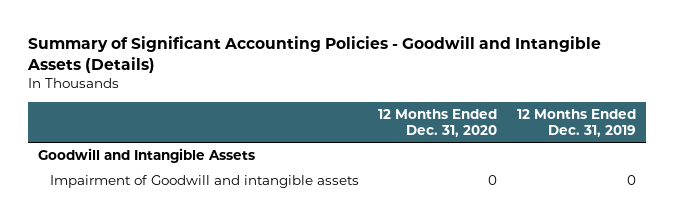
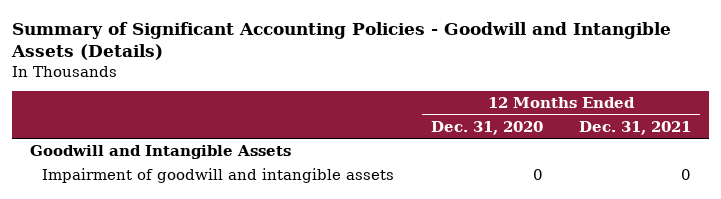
[517,108,637,137] 12 Months Ended Dec. 31, 2019 -> none
none -> [578,120,691,135] Dec. 31, 2021
[49,175,359,189] Impairment of Goodwill and intangible assets -> [42,168,395,184] Impairment of goodwill and intangible assets

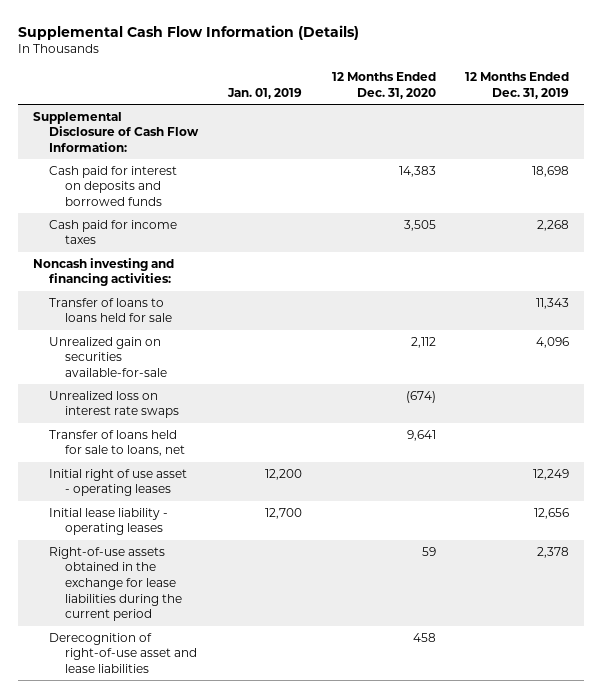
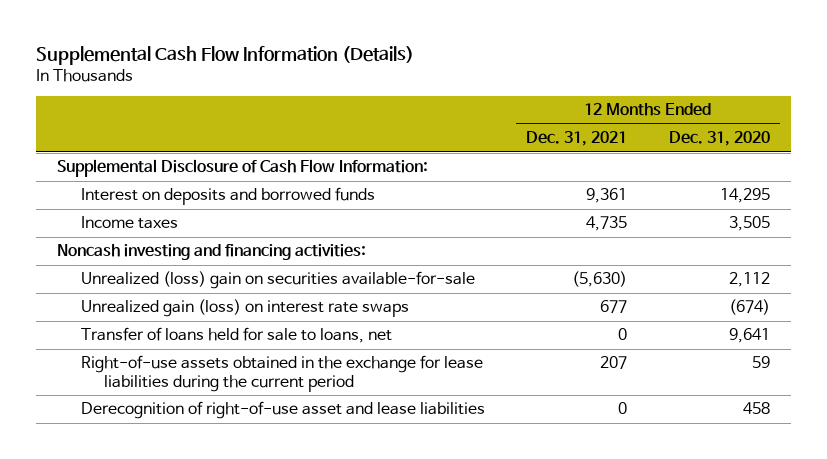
[226,87,302,99] Jan. 01, 2019 -> none
[465,72,570,99] 12 Months Ended Dec. 31, 2019 -> none
none -> [526,131,628,147] Dec. 31, 2021
[48,165,177,207] Cash paid for interest on deposits and borrowed funds -> [80,187,375,206] Interest on deposits and borrowed funds
[398,165,436,177] 14,383 -> [719,188,770,204] 14,295
[48,219,177,245] Cash paid for income taxes -> [80,216,178,230] Income taxes
[48,297,173,323] Transfer of loans to loans held for sale -> none
[48,336,168,378] Unrealized gain on securities available-for-sale -> [80,271,475,290] Unrealized (loss) gain on securities available-for-sale
[48,390,180,419] Unrealized loss on interest rate swaps -> [80,299,409,318] Unrealized gain (loss) on interest rate swaps
[48,468,187,497] Initial right of use asset - operating leases -> none
[48,507,168,536] Initial lease liability - operating leases -> none

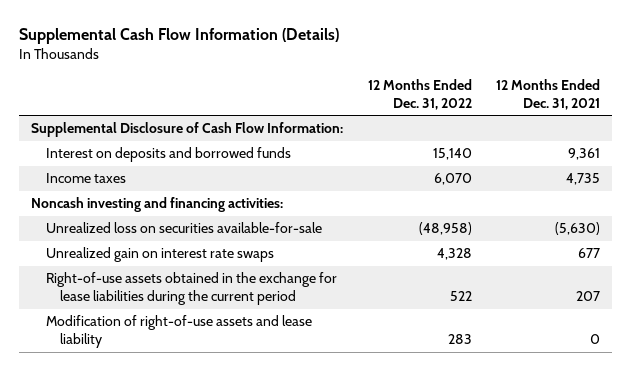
[668,131,770,147] Dec. 31, 2020 -> none
none -> [367,78,472,110] 12 Months Ended Dec. 31, 2022
[80,327,392,344] Transfer of loans held for sale to loans, net -> none
[80,271,475,290] Unrealized (loss) gain on securities available-for-sale -> [45,222,322,234] Unrealized loss on securities available-for-sale
[80,299,409,318] Unrealized gain (loss) on interest rate swaps -> [45,247,274,263] Unrealized gain on interest rate swaps
[80,401,485,420] Derecognition of right-of-use asset and lease liabilities -> [45,315,312,348] Modification of right-of-use assets and lease liability

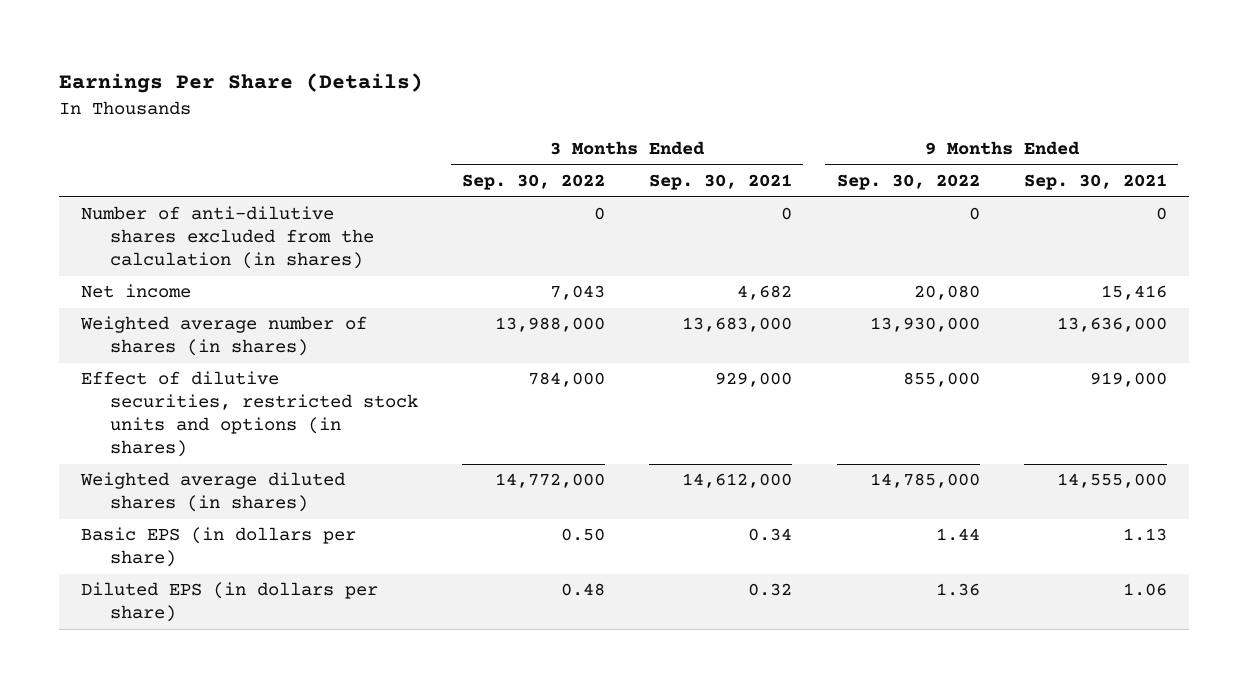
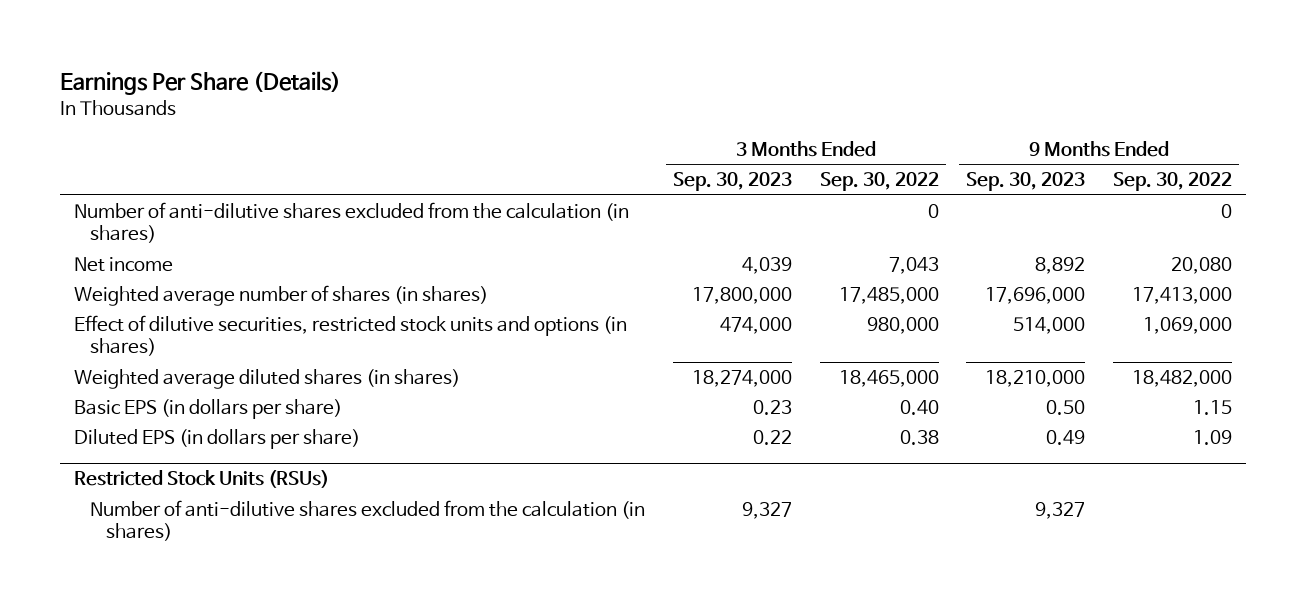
[649,174,793,191] Sep. 30, 2021 -> none
[1023,174,1167,191] Sep. 30, 2021 -> none
none -> [672,172,792,192] Sep. 30, 2023
none -> [966,172,1086,192] Sep. 30, 2023
[495,317,606,333] 13,988,000 -> [838,287,939,305] 17,485,000
[869,317,980,333] 13,930,000 -> [1132,287,1233,305] 17,413,000
[528,372,606,388] 784,000 -> [866,317,939,335] 980,000
[902,372,980,388] 855,000 -> [1143,317,1233,335] 1,069,000
[495,473,606,489] 14,772,000 -> [838,370,939,388] 18,465,000
[869,473,980,489] 14,785,000 -> [1132,370,1233,388] 18,482,000
[561,528,606,542] 0.50 -> [899,400,939,416] 0.40
[935,528,980,542] 1.44 -> [1193,400,1233,416] 1.15
[561,583,606,597] 0.48 -> [899,430,939,446] 0.38
[935,583,980,597] 1.36 -> [1193,430,1233,446] 1.09
none -> [73,470,329,489] Restricted Stock Units (RSUs)
none -> [89,500,645,542] Number of anti-dilutive shares excluded from the calculation (in shares)

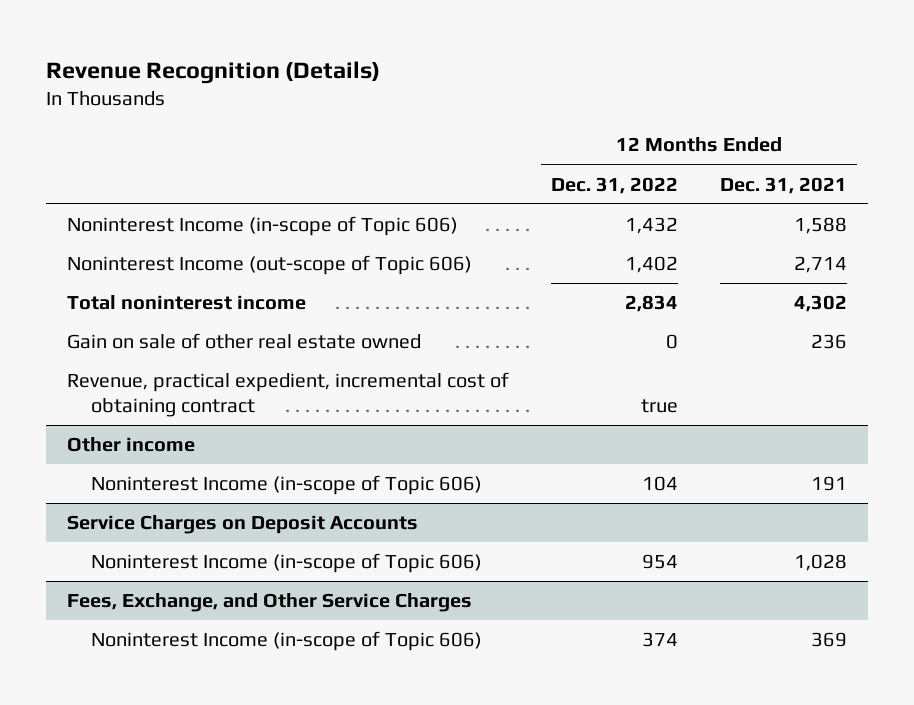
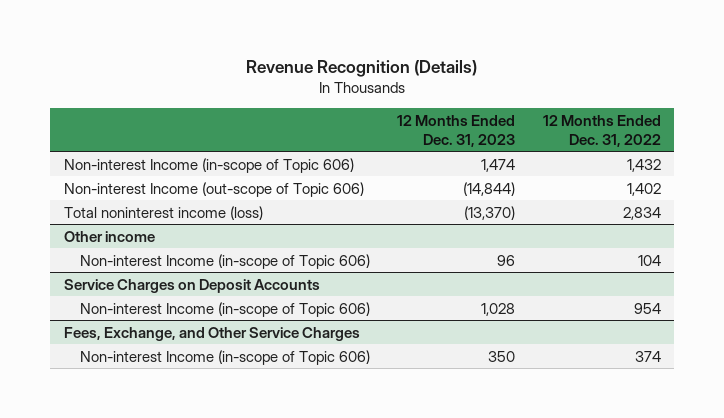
[719,176,847,194] Dec. 31, 2021 -> none
none -> [397,114,516,147] 12 Months Ended Dec. 31, 2023
[67,333,422,350] Gain on sale of other real estate owned -> none
[67,372,510,417] Revenue, practical expedient, incremental cost of obtaining contract -> none
[67,216,459,237] Noninterest Income (in-scope of Topic 606) -> [63,157,354,173] Non-interest Income (in-scope of Topic 606)
[67,255,473,276] Noninterest Income (out-scope of Topic 606) -> [63,181,364,197] Non-interest Income (out-scope of Topic 606)
[67,295,307,311] Total noninterest income -> [63,205,263,220] Total noninterest income (loss)
[91,475,483,496] Noninterest Income (in-scope of Topic 606) -> [80,253,371,269] Non-interest Income (in-scope of Topic 606)
[91,553,483,574] Noninterest Income (in-scope of Topic 606) -> [80,301,371,317] Non-interest Income (in-scope of Topic 606)
[91,631,483,652] Noninterest Income (in-scope of Topic 606) -> [80,349,371,365] Non-interest Income (in-scope of Topic 606)

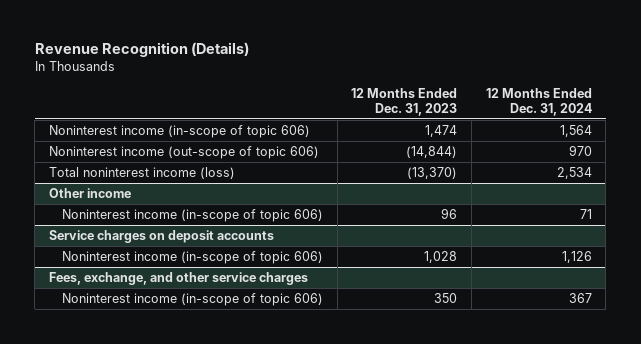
[542,114,661,147] 12 Months Ended Dec. 31, 2022 -> none
none -> [485,88,592,116] 12 Months Ended Dec. 31, 2024
[63,157,354,173] Non-interest Income (in-scope of Topic 606) -> [48,125,310,139] Noninterest income (in-scope of topic 606)
[63,181,364,197] Non-interest Income (out-scope of Topic 606) -> [48,146,319,160] Noninterest income (out-scope of topic 606)
[80,253,371,269] Non-interest Income (in-scope of Topic 606) -> [62,209,324,223] Noninterest income (in-scope of topic 606)
[63,278,320,293] Service Charges on Deposit Accounts -> [48,230,274,244] Service charges on deposit accounts
[80,301,371,317] Non-interest Income (in-scope of Topic 606) -> [62,251,324,265] Noninterest income (in-scope of topic 606)
[63,326,360,341] Fees, Exchange, and Other Service Charges -> [48,272,308,286] Fees, exchange, and other service charges
[80,349,371,365] Non-interest Income (in-scope of Topic 606) -> [62,293,324,307] Noninterest income (in-scope of topic 606)

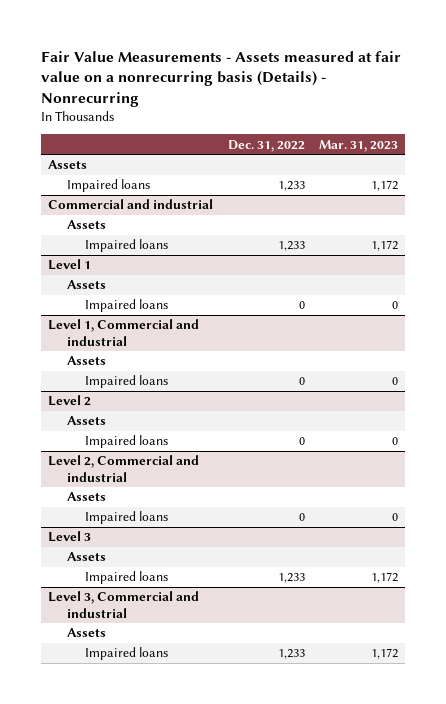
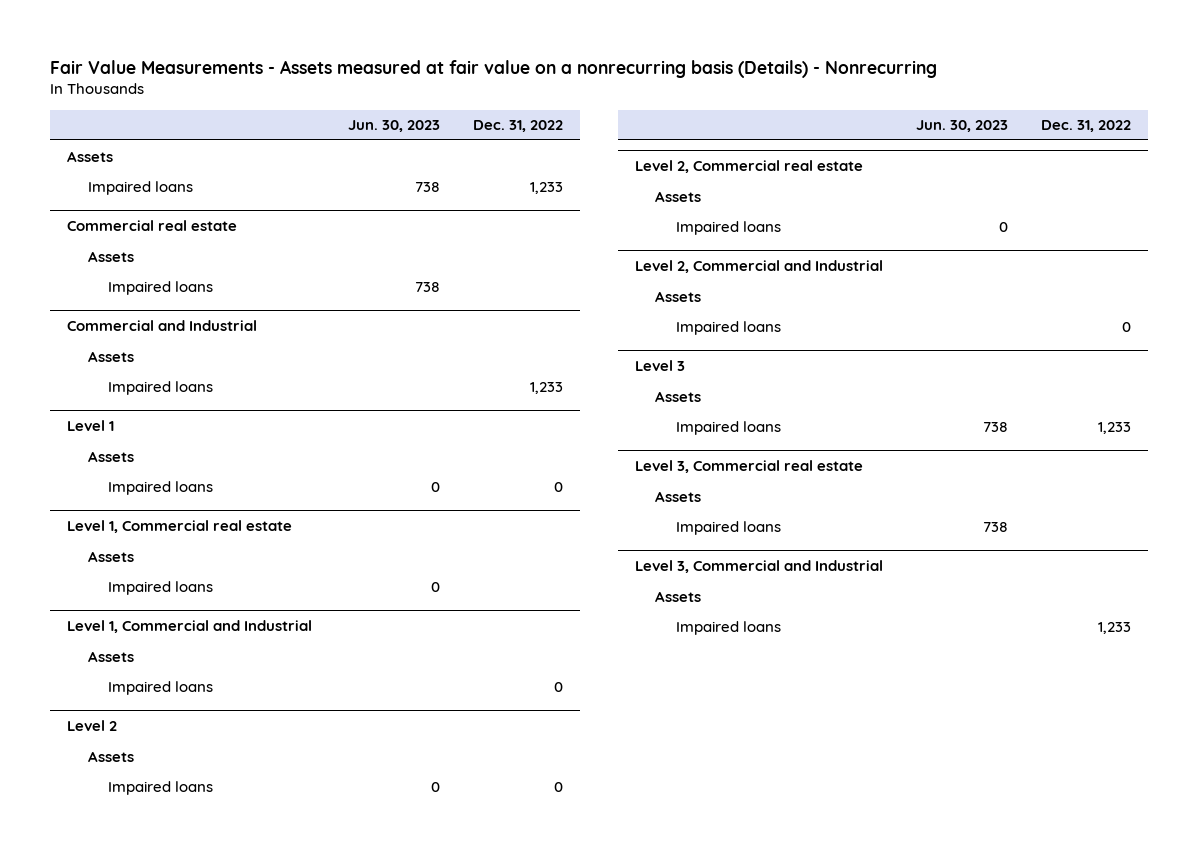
[319,139,399,152] Mar. 31, 2023 -> none
none -> [348,120,441,133] Jun. 30, 2023
[48,199,214,210] Commercial and industrial -> [66,219,237,231] Commercial real estate
none -> [108,280,214,295] Impaired loans
none -> [66,319,257,331] Commercial and Industrial
none -> [87,350,134,362] Assets
[48,319,200,346] Level 1, Commercial and industrial -> none
none -> [66,519,292,533] Level 1, Commercial real estate
none -> [108,580,214,595] Impaired loans
none -> [66,619,312,633] Level 1, Commercial and Industrial
none -> [87,650,134,662] Assets
[48,455,200,482] Level 2, Commercial and industrial -> none
none -> [634,159,863,173] Level 2, Commercial real estate
none -> [675,220,781,235] Impaired loans
none -> [634,259,883,273] Level 2, Commercial and Industrial
none -> [655,290,702,302] Assets
[48,591,200,618] Level 3, Commercial and industrial -> none
none -> [634,459,863,473] Level 3, Commercial real estate
none -> [675,520,781,535] Impaired loans
none -> [634,559,883,573] Level 3, Commercial and Industrial
none -> [655,590,702,602] Assets

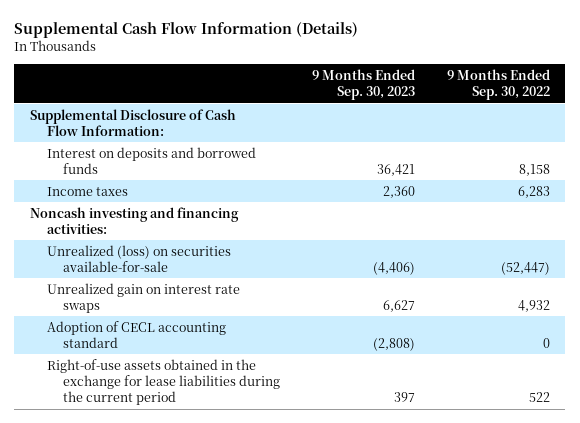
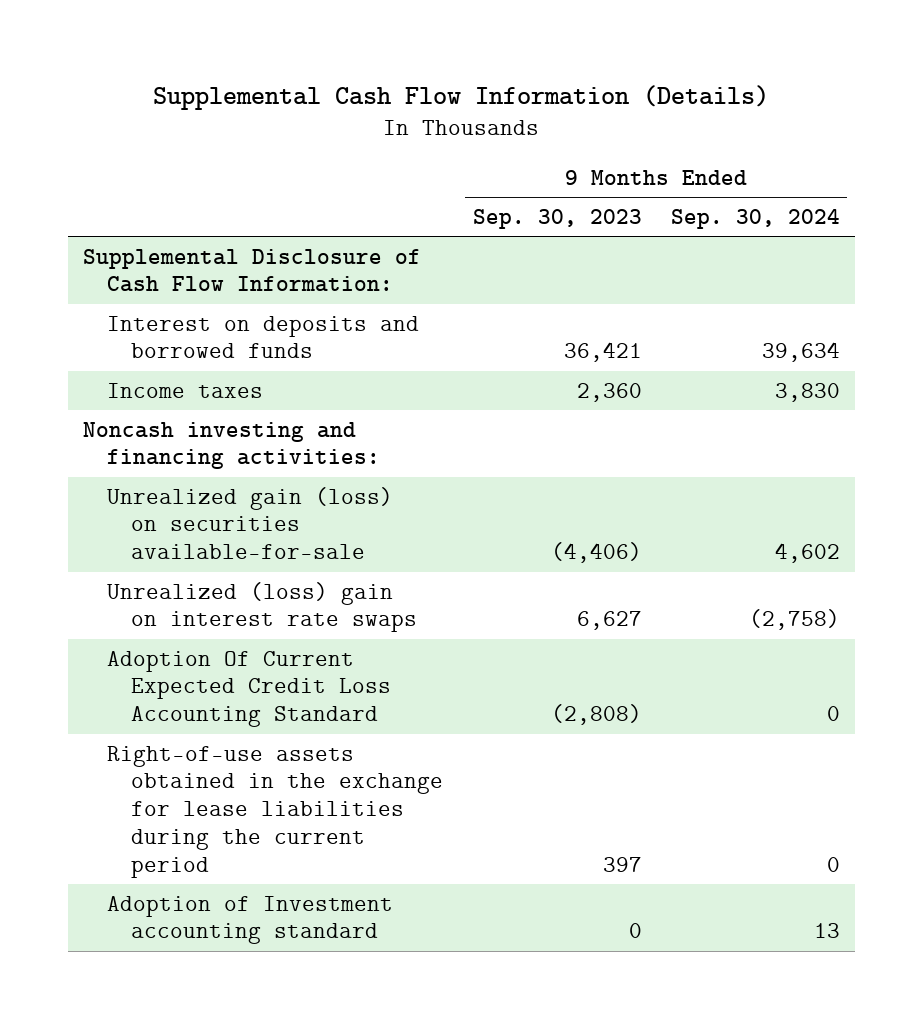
[446,68,550,101] 9 Months Ended Sep. 30, 2022 -> none
none -> [671,209,841,230] Sep. 30, 2024
[46,244,231,272] Unrealized (loss) on securities available-for-sale -> [106,486,393,560] Unrealized gain (loss) on securities available-for-sale
[46,282,240,313] Unrealized gain on interest rate swaps -> [106,581,418,633] Unrealized (loss) gain on interest rate swaps
[46,320,226,348] Adoption of CECL accounting standard -> [106,650,392,728] Adoption Of Current Expected Credit Loss Accounting Standard
none -> [106,895,393,945] Adoption of Investment accounting standard

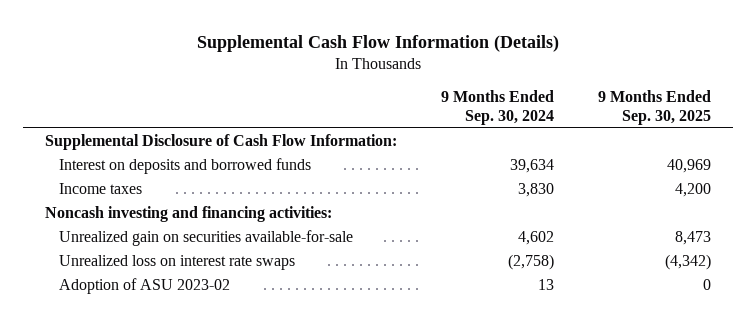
[472,209,642,230] Sep. 30, 2023 -> none
none -> [597,89,711,126] 9 Months Ended Sep. 30, 2025
[106,650,392,728] Adoption Of Current Expected Credit Loss Accounting Standard -> none
[106,745,444,879] Right-of-use assets obtained in the exchange for lease liabilities during the current period -> none
[106,895,393,945] Adoption of Investment accounting standard -> none
[106,486,393,560] Unrealized gain (loss) on securities available-for-sale -> [58,229,353,246] Unrealized gain on securities available-for-sale
[106,581,418,633] Unrealized (loss) gain on interest rate swaps -> [58,254,295,270] Unrealized loss on interest rate swaps
none -> [58,277,230,294] Adoption of ASU 2023-02

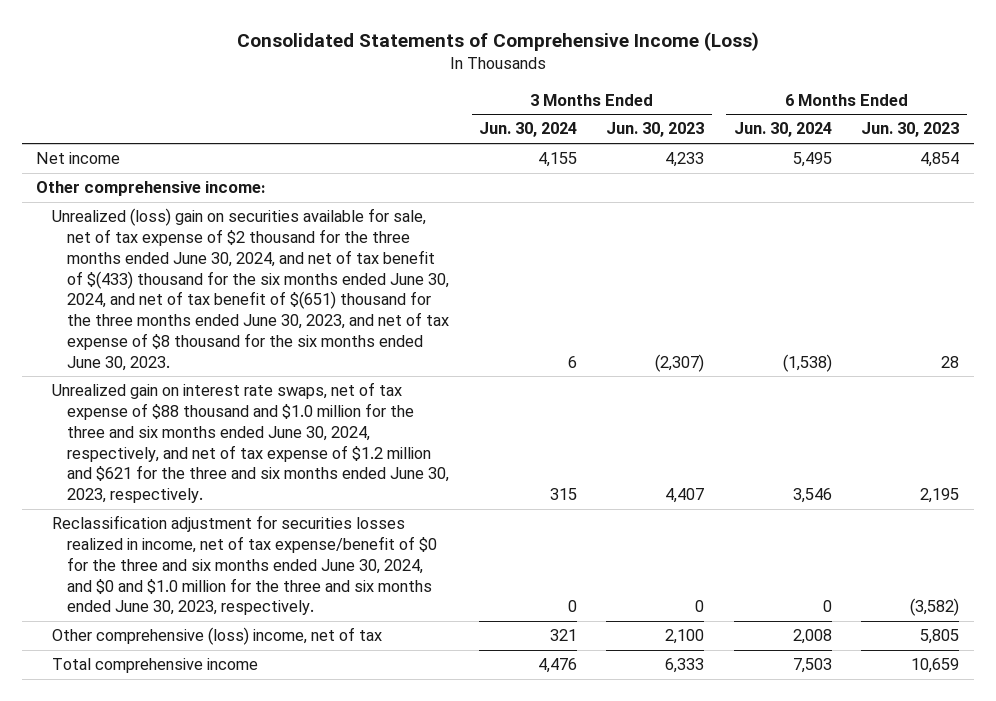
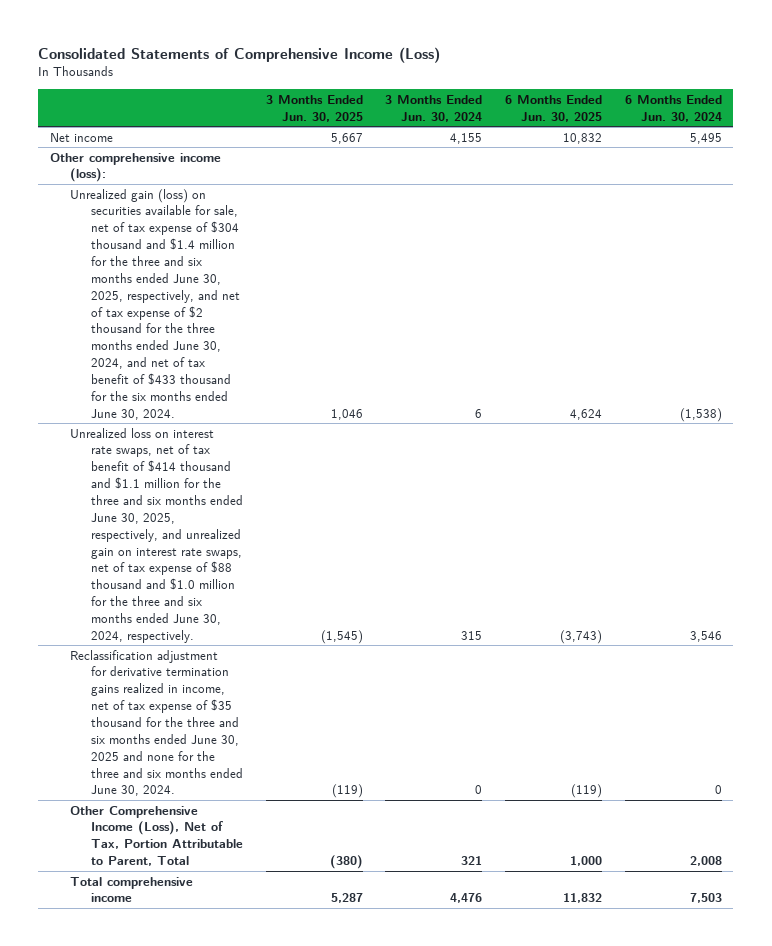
[606,122,705,138] Jun. 30, 2023 -> none
[861,122,960,138] Jun. 30, 2023 -> none
none -> [265,94,363,122] 3 Months Ended Jun. 30, 2025
none -> [505,94,603,122] 6 Months Ended Jun. 30, 2025
[36,181,266,197] Other comprehensive income: -> [49,152,221,183] Other comprehensive income (loss):
[51,208,450,371] Unrealized (loss) gain on securities available for sale, net of tax expense of $2 thousand for the three months ended June 30, 2024, and net of tax benefit of $(433) thousand for the six months ended June 30, 2024, and net of tax benefit of $(651) thousand for the three months ended June 30, 2023, and net of tax expense of $8 thousand for the six months ended June 30, 2023. -> [70,188,241,420] Unrealized gain (loss) on securities available for sale, net of tax expense of $304 thousand and $1.4 million for the three and six months ended June 30, 2025, respectively, and net of tax expense of $2 thousand for the three months ended June 30, 2024, and net of tax benefit of $433 thousand for the six months ended June 30, 2024.
[51,382,450,504] Unrealized gain on interest rate swaps, net of tax expense of $88 thousand and $1.0 million for the three and six months ended June 30, 2024, respectively, and net of tax expense of $1.2 million and $621 for the three and six months ended June 30, 2023, respectively. -> [70,427,244,643] Unrealized loss on interest rate swaps, net of tax benefit of $414 thousand and $1.1 million for the three and six months ended June 30, 2025, respectively, and unrealized gain on interest rate swaps, net of tax expense of $88 thousand and $1.0 million for the three and six months ended June 30, 2024, respectively.
[51,515,438,616] Reclassification adjustment for securities losses realized in income, net of tax expense/benefit of $0 for the three and six months ended June 30, 2024, and $0 and $1.0 million for the three and six months ended June 30, 2023, respectively. -> [70,649,244,797] Reclassification adjustment for derivative termination gains realized in income, net of tax expense of $35 thousand for the three and six months ended June 30, 2025 and none for the three and six months ended June 30, 2024.
[51,627,382,646] Other comprehensive (loss) income, net of tax -> [70,805,244,867] Other Comprehensive Income (Loss), Net of Tax, Portion Attributable to Parent, Total

